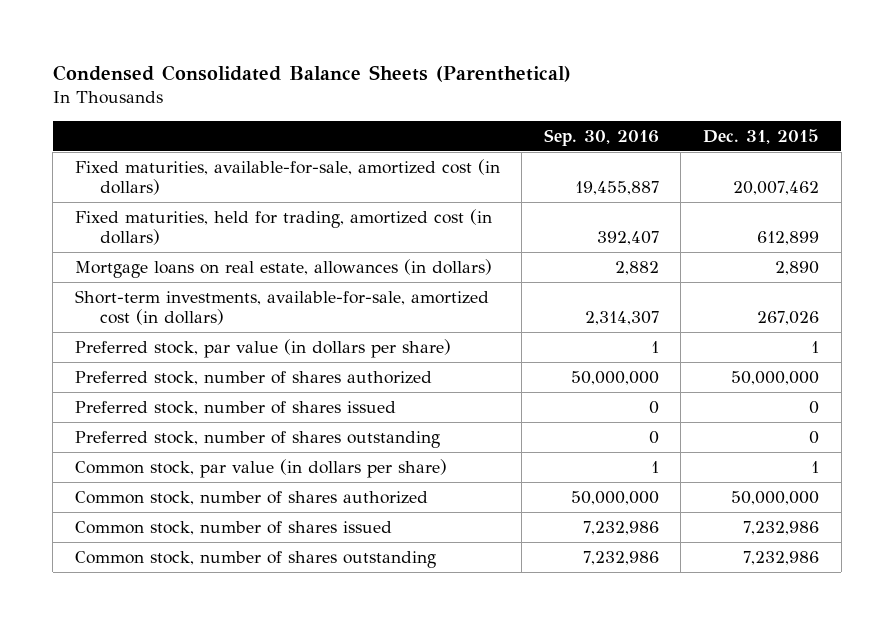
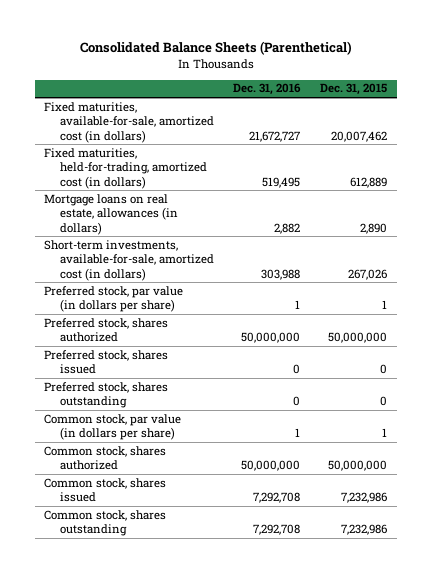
[52,64,571,82] Condensed Consolidated Balance Sheets (Parenthetical) -> [79,41,352,56] Consolidated Balance Sheets (Parenthetical)
[543,128,659,146] Sep. 30, 2016 -> none
none -> [233,83,302,96] Dec. 31, 2016
[74,208,492,246] Fixed maturities, held for trading, amortized cost (in dollars) -> [44,147,207,189] Fixed maturities, held-for-trading, amortized cost (in dollars)
[757,231,820,246] 612,899 -> [350,176,388,188] 612,889
[74,370,432,385] Preferred stock, number of shares authorized -> [44,317,169,343] Preferred stock, shares authorized
[74,400,396,415] Preferred stock, number of shares issued -> [44,349,169,375] Preferred stock, shares issued
[74,430,440,448] Preferred stock, number of shares outstanding -> [44,381,169,409] Preferred stock, shares outstanding
[74,490,428,505] Common stock, number of shares authorized -> [44,445,167,471] Common stock, shares authorized
[74,520,392,535] Common stock, number of shares issued -> [44,477,167,503] Common stock, shares issued
[74,550,436,568] Common stock, number of shares outstanding -> [44,509,167,537] Common stock, shares outstanding

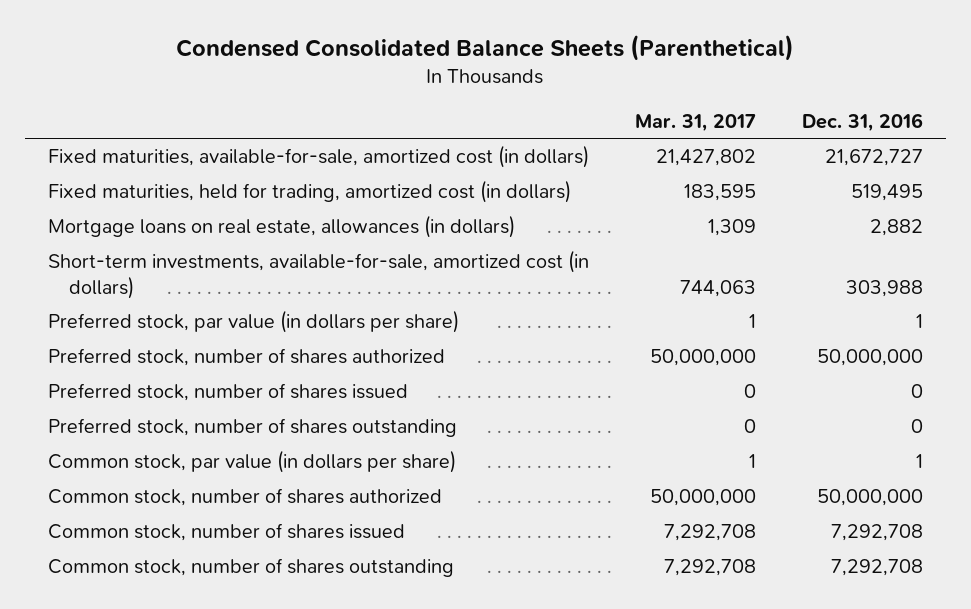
[79,41,352,56] Consolidated Balance Sheets (Parenthetical) -> [176,34,795,61] Condensed Consolidated Balance Sheets (Parenthetical)
[320,83,388,96] Dec. 31, 2015 -> none
none -> [634,113,756,132] Mar. 31, 2017
[44,147,207,189] Fixed maturities, held-for-trading, amortized cost (in dollars) -> [47,180,571,204] Fixed maturities, held for trading, amortized cost (in dollars)
[44,317,169,343] Preferred stock, shares authorized -> [47,348,445,367] Preferred stock, number of shares authorized
[44,349,169,375] Preferred stock, shares issued -> [47,383,408,402] Preferred stock, number of shares issued
[44,381,169,409] Preferred stock, shares outstanding -> [47,418,457,438] Preferred stock, number of shares outstanding
[44,445,167,471] Common stock, shares authorized -> [47,488,442,507] Common stock, number of shares authorized
[44,477,167,503] Common stock, shares issued -> [47,523,405,542] Common stock, number of shares issued
[44,509,167,537] Common stock, shares outstanding -> [47,558,454,578] Common stock, number of shares outstanding

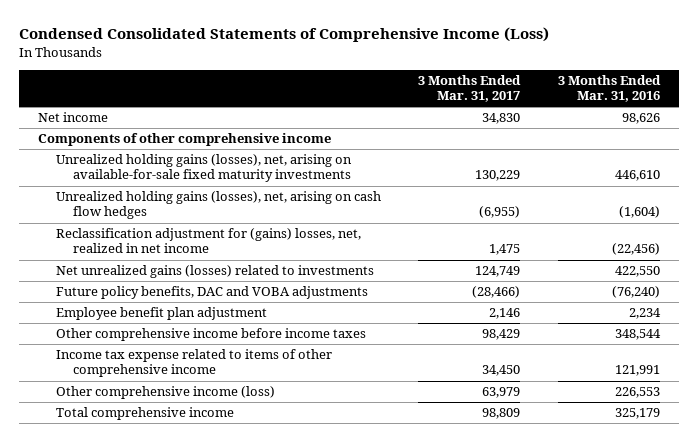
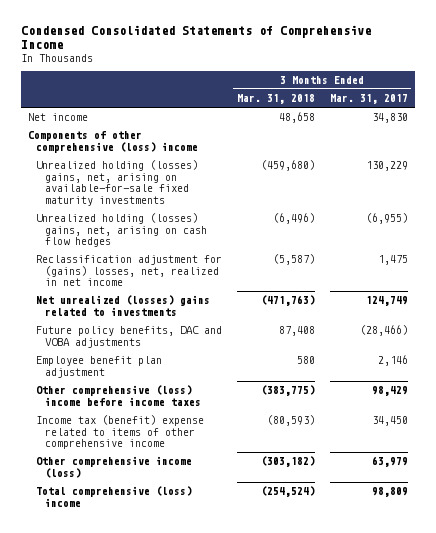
[19,27,550,43] Condensed Consolidated Statements of Comprehensive Income (Loss) -> [20,24,371,50] Condensed Consolidated Statements of Comprehensive Income
[558,74,662,103] 3 Months Ended Mar. 31, 2016 -> none
none -> [237,94,316,105] Mar. 31, 2018
[38,133,332,147] Components of other comprehensive income -> [27,131,199,153] Components of other comprehensive (loss) income
[55,154,352,183] Unrealized holding gains (losses), net, arising on available-for-sale fixed maturity investments -> [36,160,199,206] Unrealized holding (losses) gains, net, arising on available-for-sale fixed maturity investments
[55,191,381,220] Unrealized holding gains (losses), net, arising on cash flow hedges -> [36,213,207,248] Unrealized holding (losses) gains, net, arising on cash flow hedges
[55,265,374,279] Net unrealized gains (losses) related to investments -> [36,295,211,316] Net unrealized (losses) gains related to investments
[55,328,366,342] Other comprehensive income before income taxes -> [36,385,201,406] Other comprehensive (loss) income before income taxes
[55,349,332,378] Income tax expense related to items of other comprehensive income -> [36,415,205,450] Income tax (benefit) expense related to items of other comprehensive income
[55,407,234,421] Total comprehensive income -> [36,486,193,507] Total comprehensive (loss) income

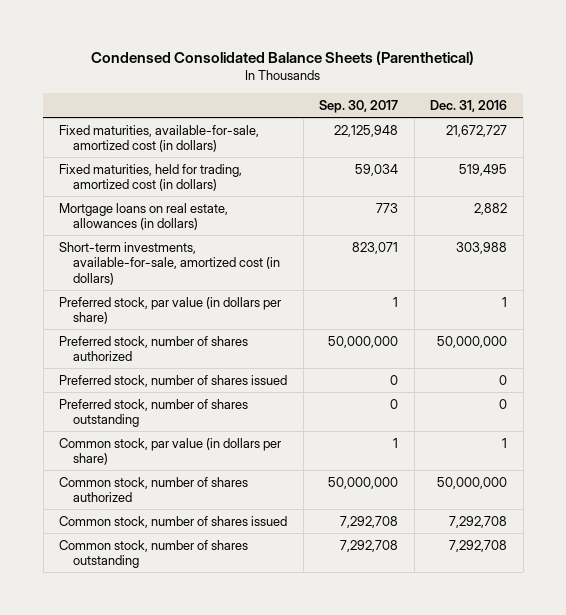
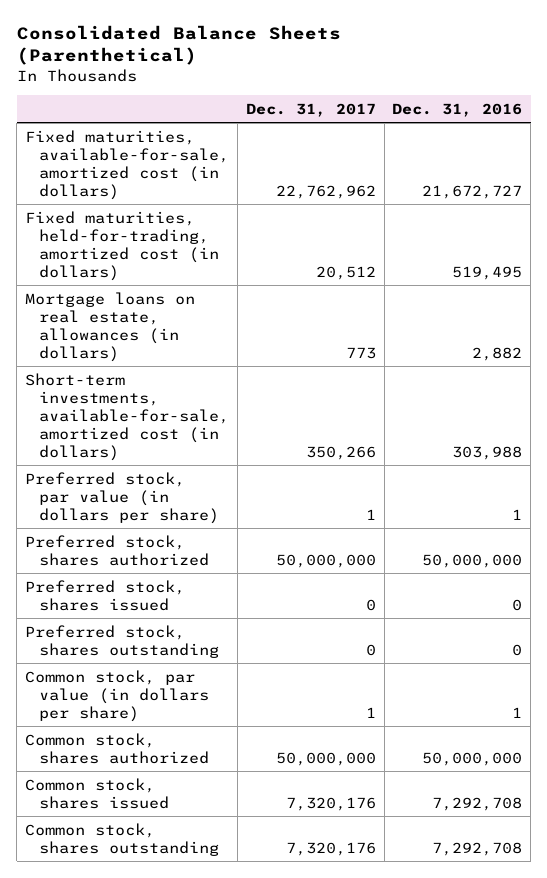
[91,51,475,66] Condensed Consolidated Balance Sheets (Parenthetical) -> [16,24,341,66] Consolidated Balance Sheets (Parenthetical)
[319,99,399,113] Sep. 30, 2017 -> none
none -> [245,102,376,117] Dec. 31, 2017
[59,163,243,192] Fixed maturities, held for trading, amortized cost (in dollars) -> [24,210,220,281] Fixed maturities, held-for-trading, amortized cost (in dollars)
[59,335,249,362] Preferred stock, number of shares authorized -> [24,534,210,566] Preferred stock, shares authorized
[59,374,288,387] Preferred stock, number of shares issued -> [24,579,185,611] Preferred stock, shares issued
[59,398,249,428] Preferred stock, number of shares outstanding -> [24,624,220,658] Preferred stock, shares outstanding
[59,476,249,503] Common stock, number of shares authorized -> [24,732,210,764] Common stock, shares authorized
[59,515,288,528] Common stock, number of shares issued -> [24,777,170,809] Common stock, shares issued
[59,539,249,569] Common stock, number of shares outstanding -> [24,822,220,856] Common stock, shares outstanding

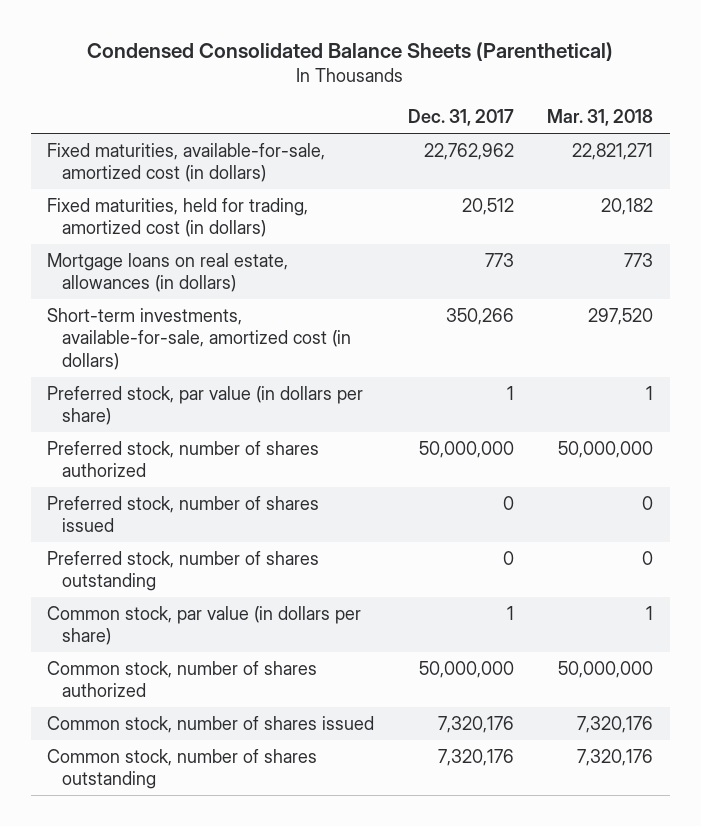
[16,24,341,66] Consolidated Balance Sheets (Parenthetical) -> [87,42,614,62] Condensed Consolidated Balance Sheets (Parenthetical)
[392,102,523,117] Dec. 31, 2016 -> none
none -> [547,109,654,127] Mar. 31, 2018
[24,210,220,281] Fixed maturities, held-for-trading, amortized cost (in dollars) -> [47,198,309,238] Fixed maturities, held for trading, amortized cost (in dollars)
[24,534,210,566] Preferred stock, shares authorized -> [47,441,320,478] Preferred stock, number of shares authorized
[24,579,185,611] Preferred stock, shares issued -> [47,496,320,533] Preferred stock, number of shares issued
[24,624,220,658] Preferred stock, shares outstanding -> [47,551,320,592] Preferred stock, number of shares outstanding
[24,732,210,764] Common stock, shares authorized -> [47,661,318,698] Common stock, number of shares authorized
[24,777,170,809] Common stock, shares issued -> [47,716,375,734] Common stock, number of shares issued
[24,822,220,856] Common stock, shares outstanding -> [47,749,318,790] Common stock, number of shares outstanding

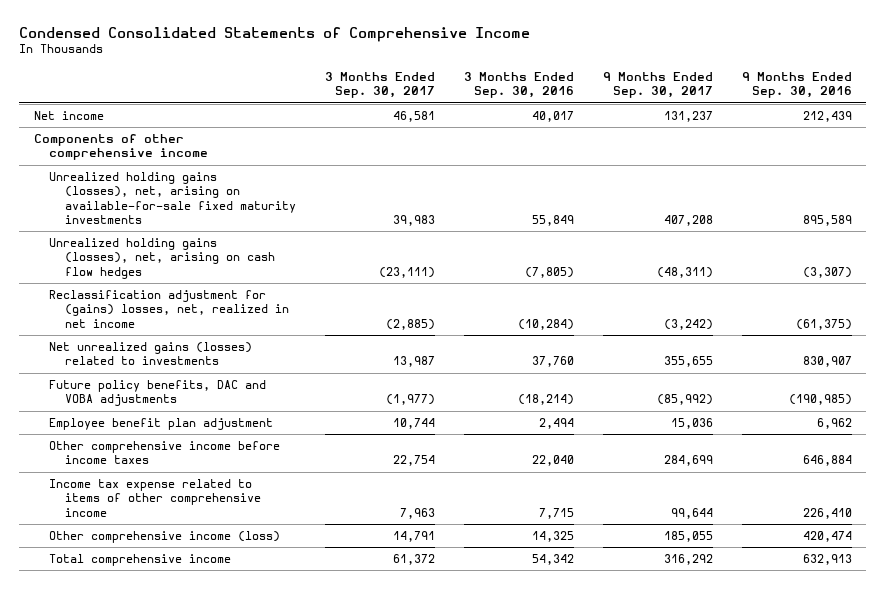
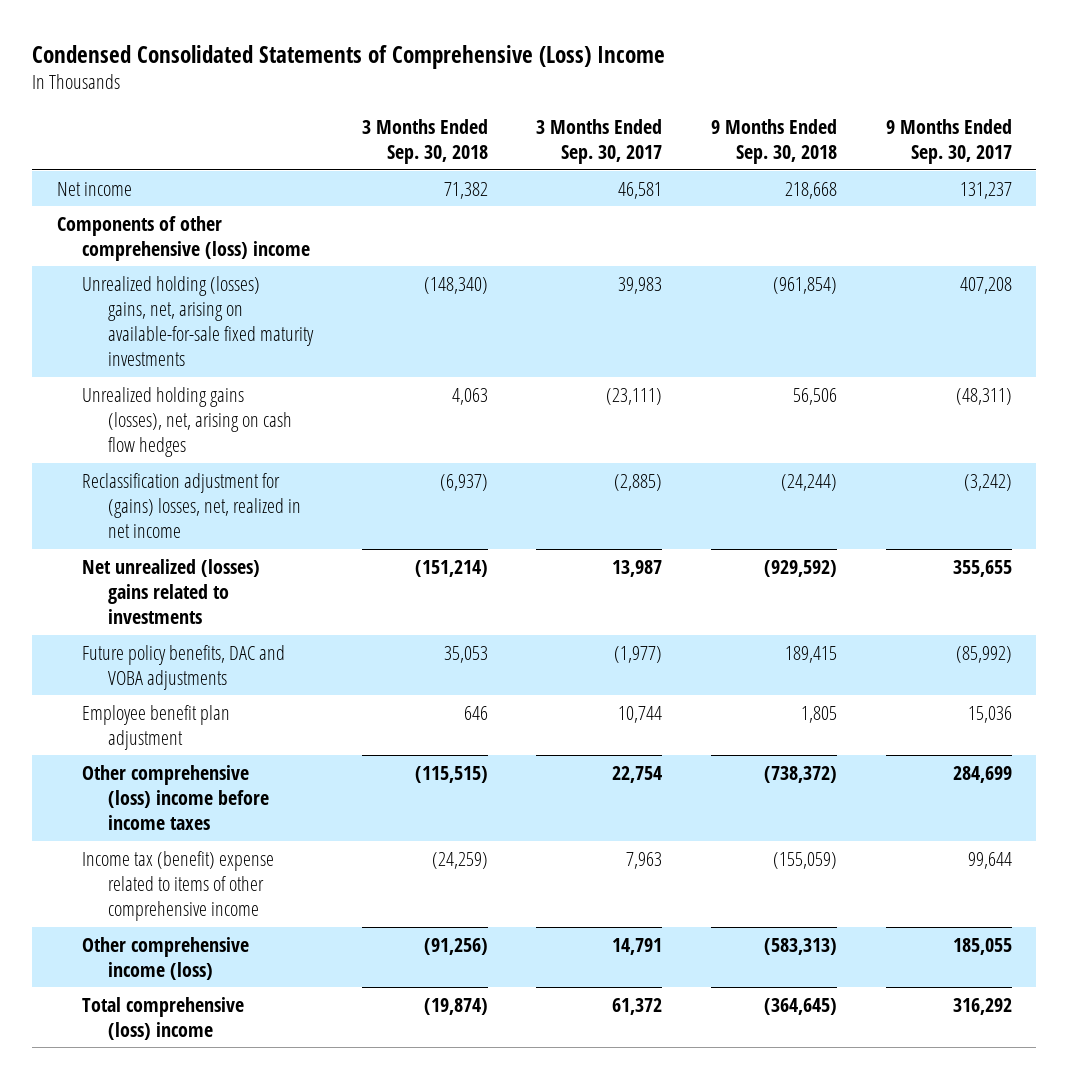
[19,26,531,42] Condensed Consolidated Statements of Comprehensive Income -> [32,44,666,69] Condensed Consolidated Statements of Comprehensive (Loss) Income
[463,71,574,99] 3 Months Ended Sep. 30, 2016 -> none
[741,71,852,99] 9 Months Ended Sep. 30, 2016 -> none
none -> [361,118,488,165] 3 Months Ended Sep. 30, 2018
none -> [711,118,838,165] 9 Months Ended Sep. 30, 2018
[33,134,209,161] Components of other comprehensive income -> [56,215,311,261] Components of other comprehensive (loss) income
[49,172,296,225] Unrealized holding gains (losses), net, arising on available-for-sale fixed maturity investments -> [82,275,314,367] Unrealized holding (losses) gains, net, arising on available-for-sale fixed maturity investments
[49,342,253,366] Net unrealized gains (losses) related to investments -> [82,558,261,624] Net unrealized (losses) gains related to investments
[49,441,281,465] Other comprehensive income before income taxes -> [82,764,269,830] Other comprehensive (loss) income before income taxes
[49,479,261,517] Income tax expense related to items of other comprehensive income -> [82,850,275,921] Income tax (benefit) expense related to items of other comprehensive income
[49,554,232,567] Total comprehensive income -> [82,996,245,1040] Total comprehensive (loss) income

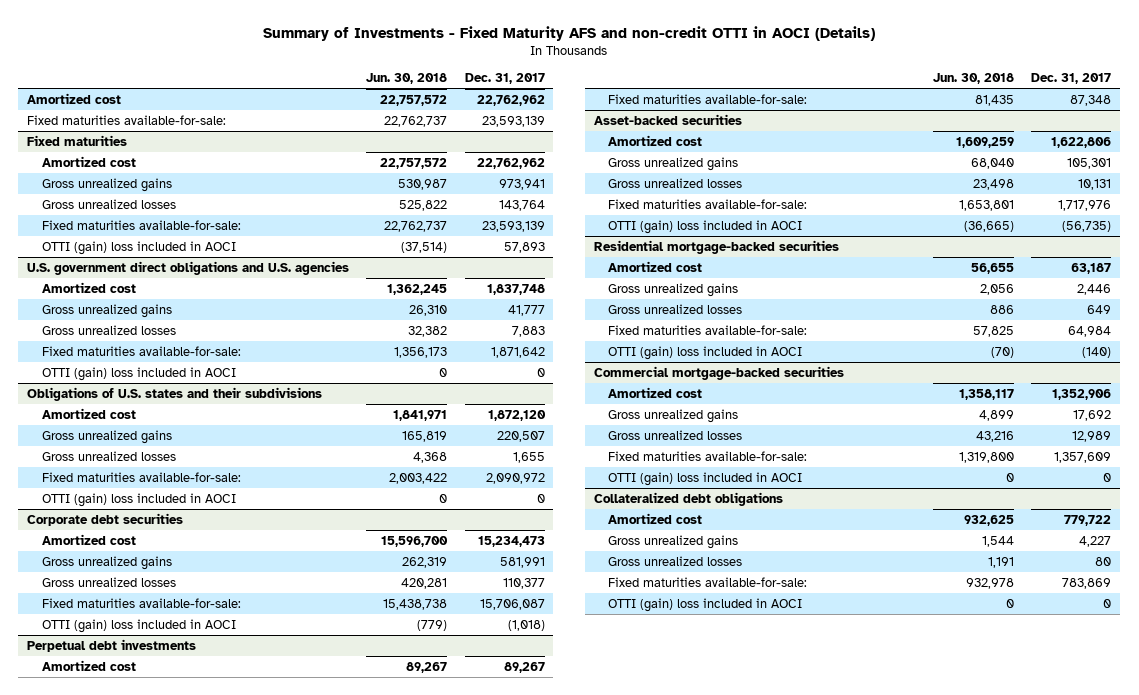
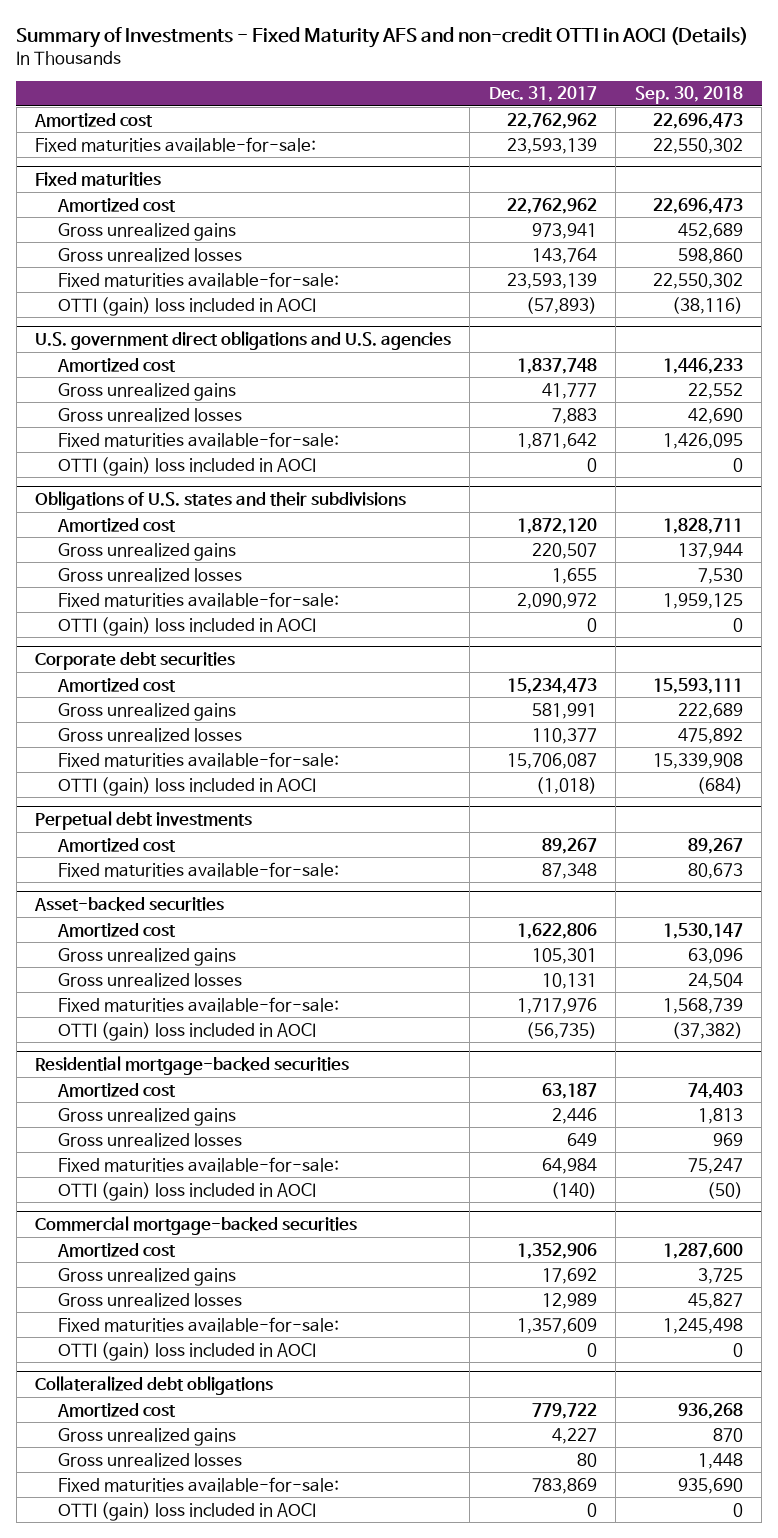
[366,73,448,85] Jun. 30, 2018 -> none
none -> [634,86,743,105] Sep. 30, 2018
[503,241,545,253] 57,893 -> [525,296,597,314] (57,893)

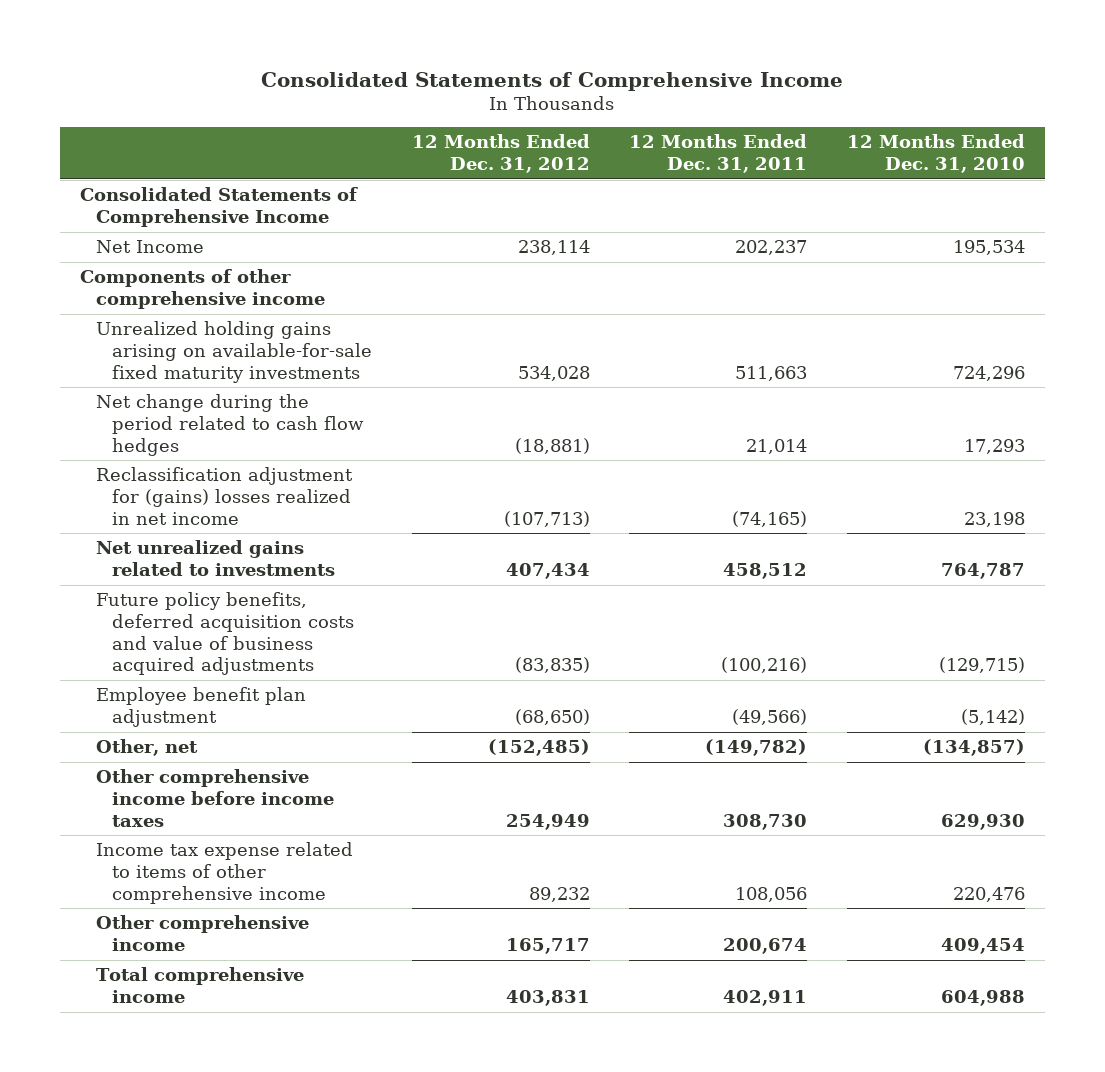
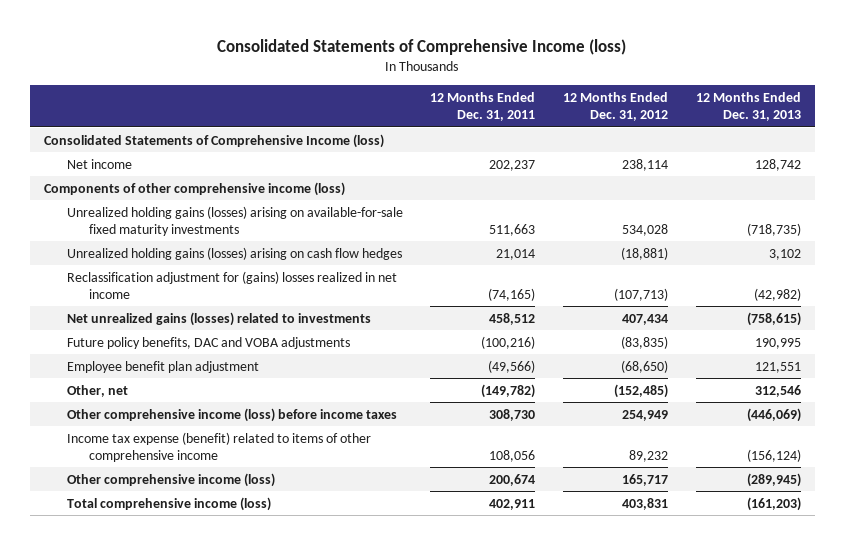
[261,71,844,91] Consolidated Statements of Comprehensive Income -> [217,39,627,56] Consolidated Statements of Comprehensive Income (loss)
[847,134,1026,174] 12 Months Ended Dec. 31, 2010 -> none
none -> [696,92,802,122] 12 Months Ended Dec. 31, 2013
[79,187,358,228] Consolidated Statements of Comprehensive Income -> [43,133,384,148] Consolidated Statements of Comprehensive Income (loss)
[95,240,204,254] Net Income -> [66,158,132,169] Net income
[79,269,325,310] Components of other comprehensive income -> [43,181,345,196] Components of other comprehensive income (loss)
[95,321,372,383] Unrealized holding gains arising on available-for-sale fixed maturity investments -> [66,205,403,236] Unrealized holding gains (losses) arising on available-for-sale fixed maturity investments
[95,394,364,456] Net change during the period related to cash flow hedges -> [66,246,402,260] Unrealized holding gains (losses) arising on cash flow hedges
[95,540,335,577] Net unrealized gains related to investments -> [66,311,371,326] Net unrealized gains (losses) related to investments
[95,592,354,676] Future policy benefits, deferred acquisition costs and value of business acquired adjustments -> [66,336,350,349] Future policy benefits, DAC and VOBA adjustments
[95,769,334,827] Other comprehensive income before income taxes -> [66,407,397,422] Other comprehensive income (loss) before income taxes
[95,842,353,904] Income tax expense related to items of other comprehensive income -> [66,431,371,462] Income tax expense (benefit) related to items of other comprehensive income
[95,915,309,952] Other comprehensive income -> [66,472,275,487] Other comprehensive income (loss)
[95,967,304,1004] Total comprehensive income -> [66,496,271,511] Total comprehensive income (loss)

